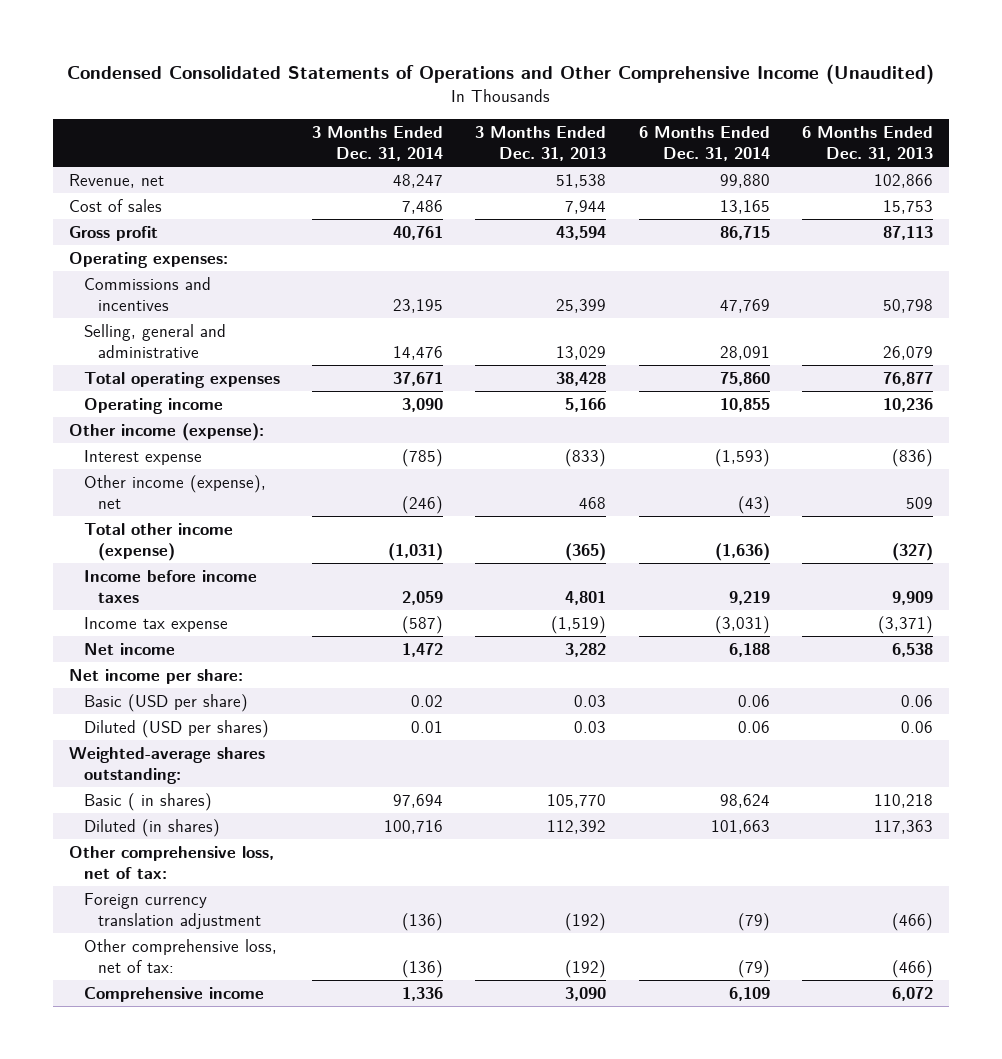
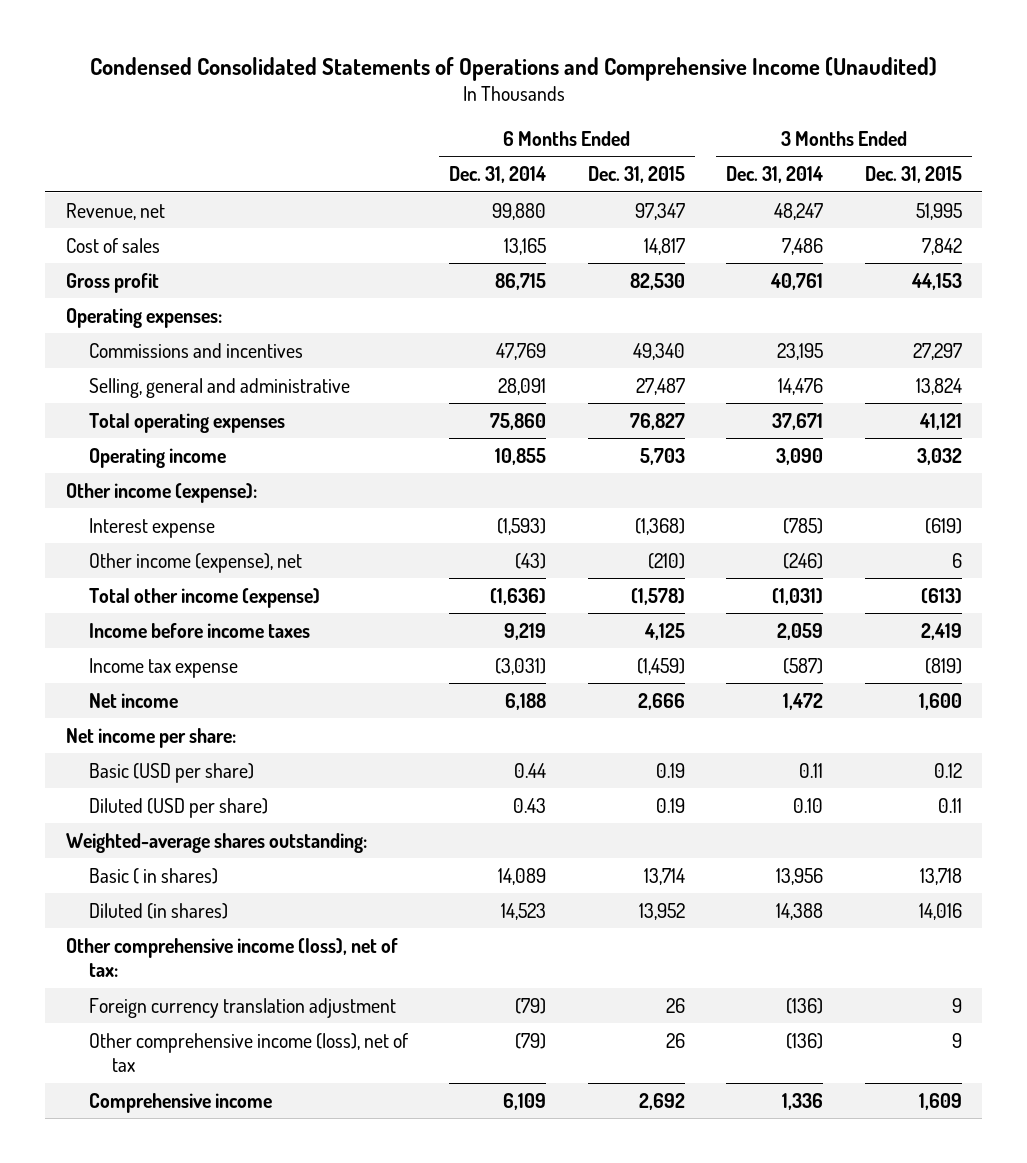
[67,64,935,85] Condensed Consolidated Statements of Operations and Other Comprehensive Income (Unaudited) -> [89,57,937,82] Condensed Consolidated Statements of Operations and Comprehensive Income (Unaudited)
[475,125,607,161] 3 Months Ended Dec. 31, 2013 -> none
[801,125,933,161] 6 Months Ended Dec. 31, 2013 -> none
none -> [587,166,685,184] Dec. 31, 2015
none -> [864,166,962,184] Dec. 31, 2015
[411,694,444,707] 0.02 -> [799,762,824,778] 0.11
[737,694,770,707] 0.06 -> [514,762,547,778] 0.44
[83,719,269,738] Diluted (USD per shares) -> [89,797,269,818] Diluted (USD per share)
[411,720,444,733] 0.01 -> [793,797,824,813] 0.10
[737,720,770,733] 0.06 -> [513,797,547,813] 0.43
[393,793,444,808] 97,694 -> [776,867,824,885] 13,956
[719,793,770,808] 98,624 -> [498,867,547,885] 14,089
[384,819,444,834] 100,716 -> [776,902,824,920] 14,388
[710,819,770,834] 101,663 -> [501,902,547,920] 14,523
[69,845,275,880] Other comprehensive loss, net of tax: -> [65,937,398,978] Other comprehensive income (loss), net of tax:
[83,938,277,974] Other comprehensive loss, net of tax: -> [89,1032,409,1073] Other comprehensive income (loss), net of tax

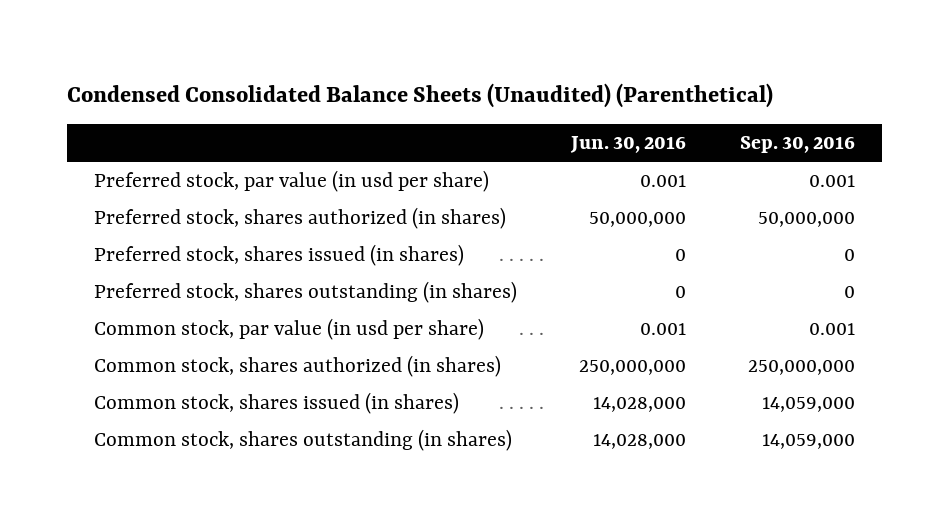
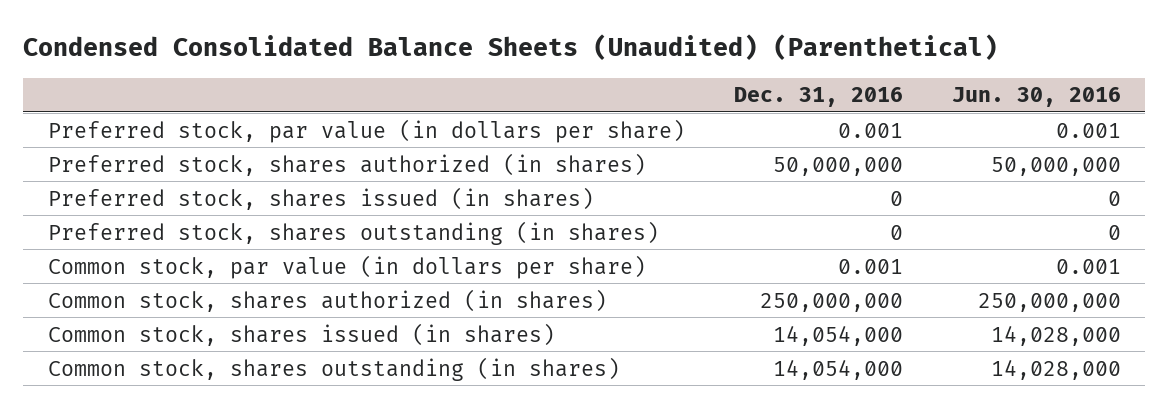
[740,135,856,153] Sep. 30, 2016 -> none
none -> [733,87,903,108] Dec. 31, 2016
[94,169,490,192] Preferred stock, par value (in usd per share) -> [47,118,685,143] Preferred stock, par value (in dollars per share)
[94,317,485,340] Common stock, par value (in usd per share) -> [47,254,646,279] Common stock, par value (in dollars per share)

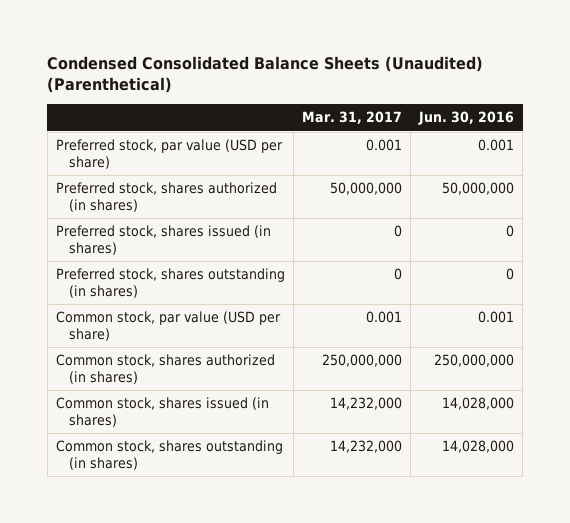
[733,87,903,108] Dec. 31, 2016 -> none
none -> [301,111,402,125] Mar. 31, 2017
[47,118,685,143] Preferred stock, par value (in dollars per share) -> [55,139,283,169] Preferred stock, par value (USD per share)
[47,254,646,279] Common stock, par value (in dollars per share) -> [55,311,281,341] Common stock, par value (USD per share)

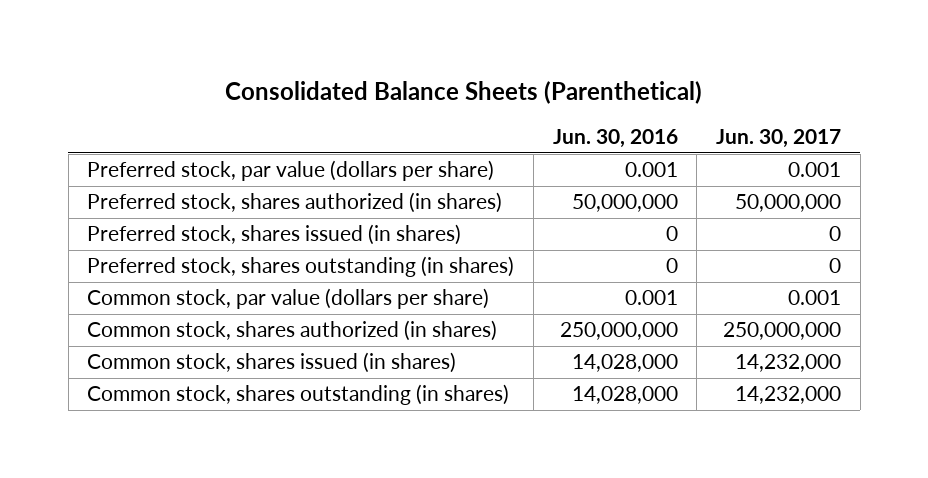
[47,55,484,94] Condensed Consolidated Balance Sheets (Unaudited) (Parenthetical) -> [225,81,703,105] Consolidated Balance Sheets (Parenthetical)
[301,111,402,125] Mar. 31, 2017 -> none
none -> [715,129,841,149] Jun. 30, 2017
[55,139,283,169] Preferred stock, par value (USD per share) -> [87,160,495,182] Preferred stock, par value (dollars per share)
[55,311,281,341] Common stock, par value (USD per share) -> [87,288,490,310] Common stock, par value (dollars per share)

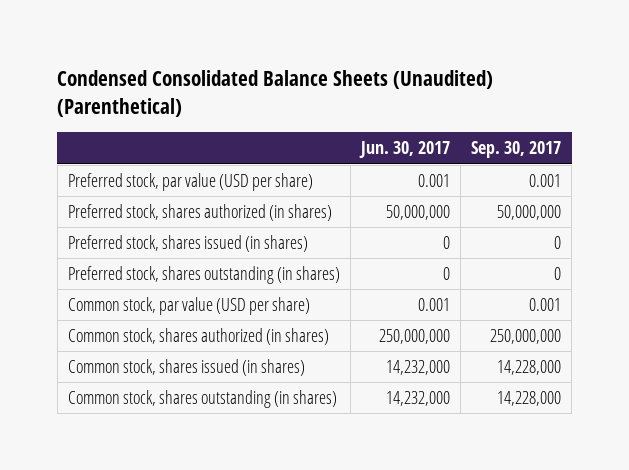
[225,81,703,105] Consolidated Balance Sheets (Parenthetical) -> [57,69,494,118] Condensed Consolidated Balance Sheets (Unaudited) (Parenthetical)
[552,129,678,149] Jun. 30, 2016 -> none
none -> [471,141,562,159] Sep. 30, 2017
[87,160,495,182] Preferred stock, par value (dollars per share) -> [67,173,313,192] Preferred stock, par value (USD per share)
[87,288,490,310] Common stock, par value (dollars per share) -> [67,297,310,316] Common stock, par value (USD per share)

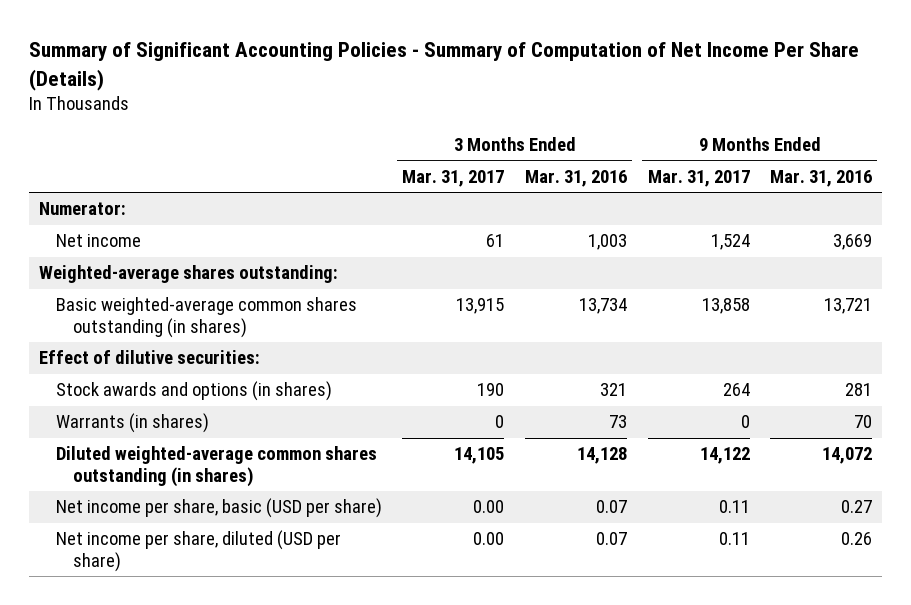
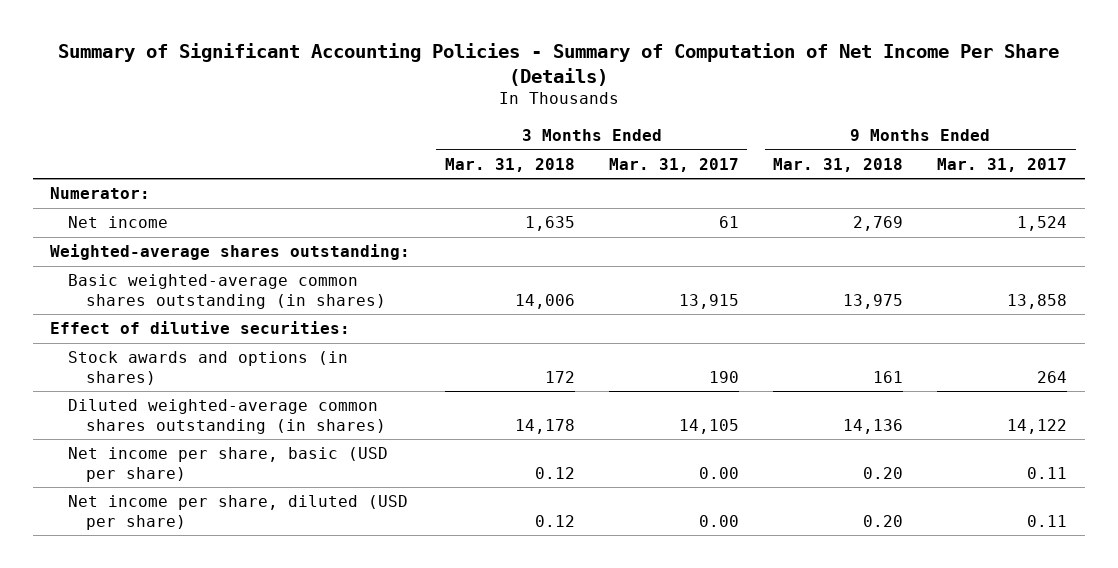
[524,169,627,187] Mar. 31, 2016 -> none
[770,169,873,187] Mar. 31, 2016 -> none
none -> [444,157,575,172] Mar. 31, 2018
none -> [773,157,904,172] Mar. 31, 2018
[55,413,209,434] Warrants (in shares) -> none

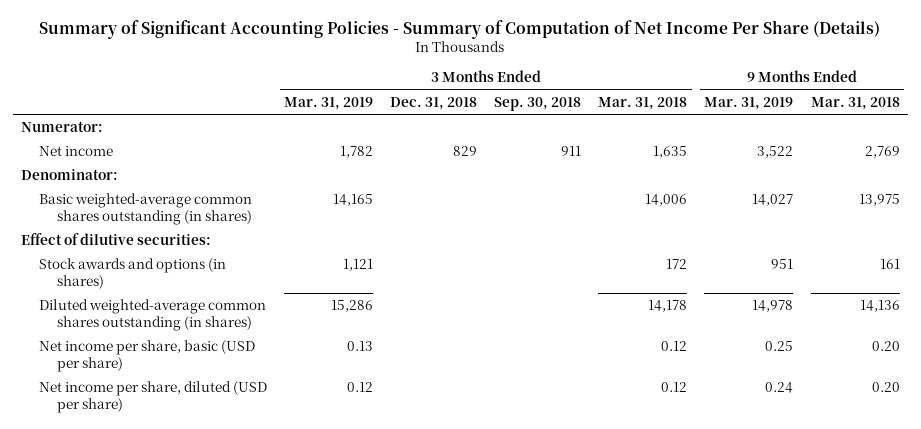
[608,157,739,172] Mar. 31, 2017 -> none
[937,157,1068,172] Mar. 31, 2017 -> none
none -> [284,96,374,110] Mar. 31, 2019
none -> [390,96,478,110] Dec. 31, 2018
none -> [494,96,582,111] Sep. 30, 2018
none -> [704,96,794,110] Mar. 31, 2019
[50,244,411,261] Weighted-average shares outstanding: -> [21,169,119,181] Denominator:

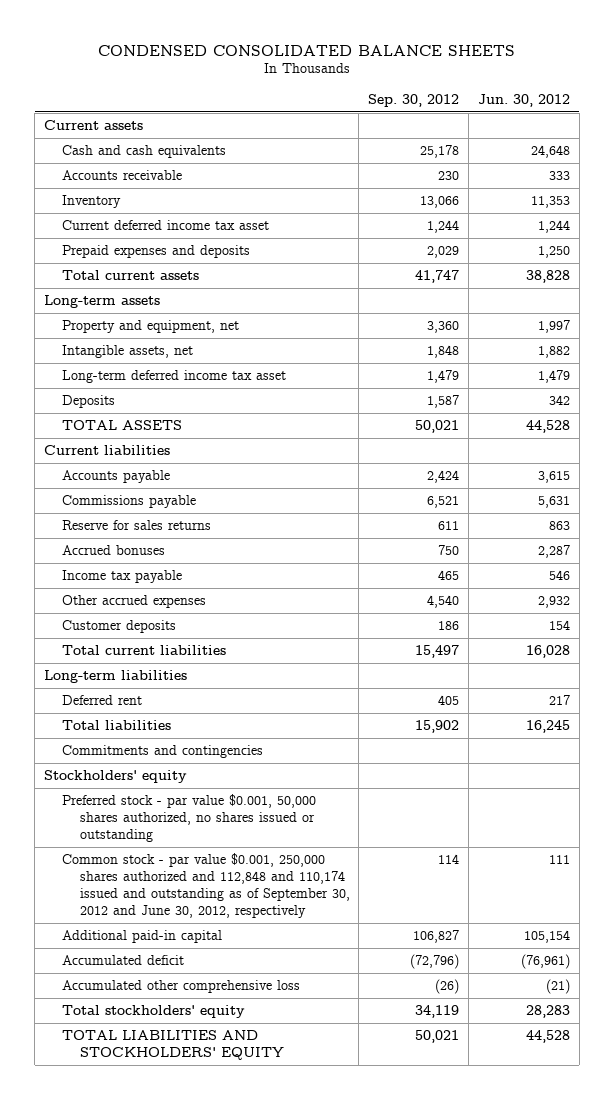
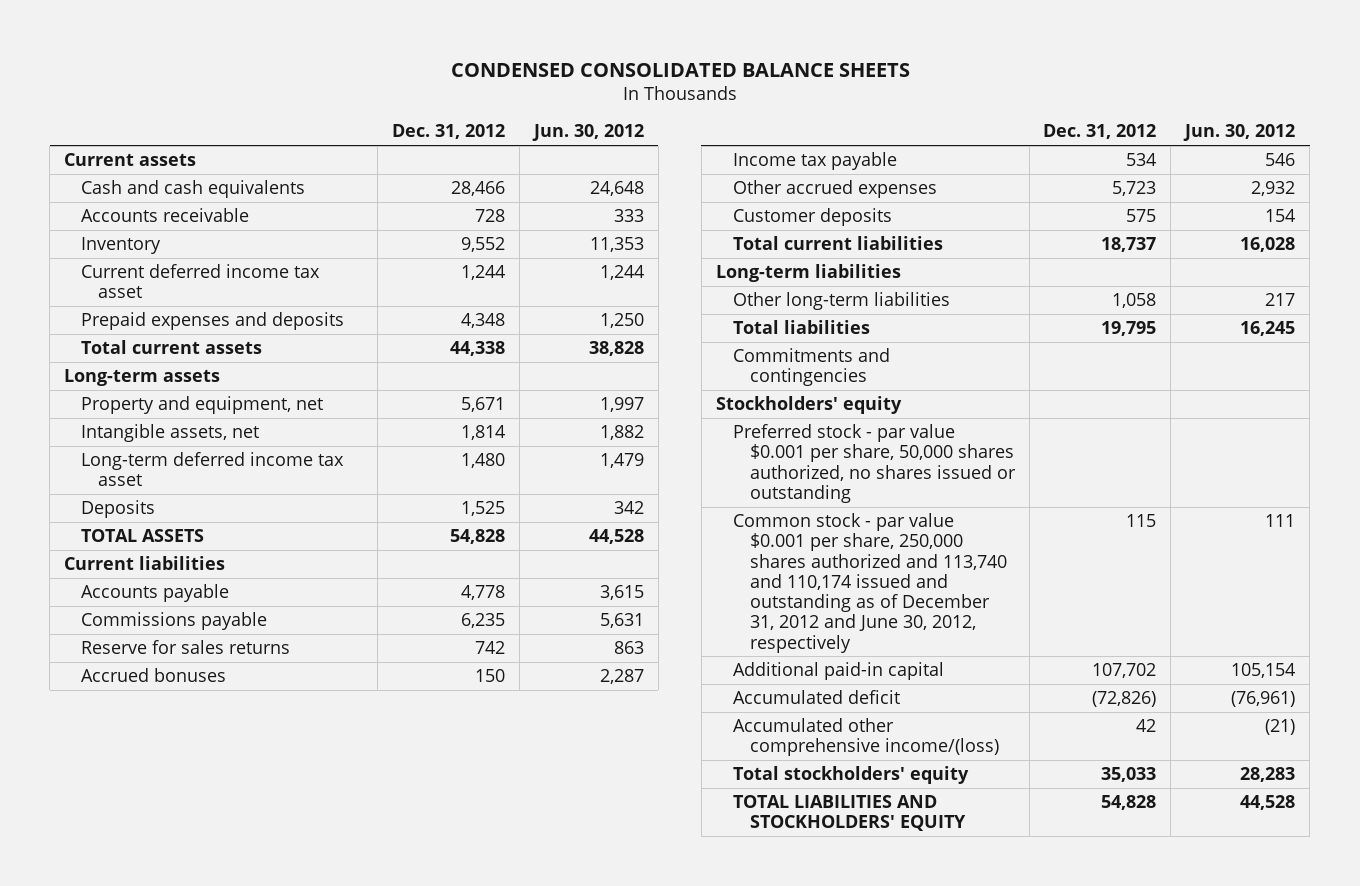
[368,93,460,107] Sep. 30, 2012 -> none
none -> [391,124,505,140] Dec. 31, 2012
[61,695,142,706] Deferred rent -> [732,292,950,311] Other long-term liabilities
[61,794,316,842] Preferred stock - par value $0.001, 50,000 shares authorized, no shares issued or outstanding -> [732,424,1016,503] Preferred stock - par value $0.001 per share, 50,000 shares authorized, no shares issued or outstanding
[61,853,350,918] Common stock - par value $0.001, 250,000 shares authorized and 112,848 and 110,174 issued and outstanding as of September 30, 2012 and June 30, 2012, respectively -> [732,513,1007,653] Common stock - par value $0.001 per share, 250,000 shares authorized and 113,740 and 110,174 issued and outstanding as of December 31, 2012 and June 30, 2012, respectively
[61,980,300,994] Accumulated other comprehensive loss -> [732,718,999,757] Accumulated other comprehensive income/(loss)

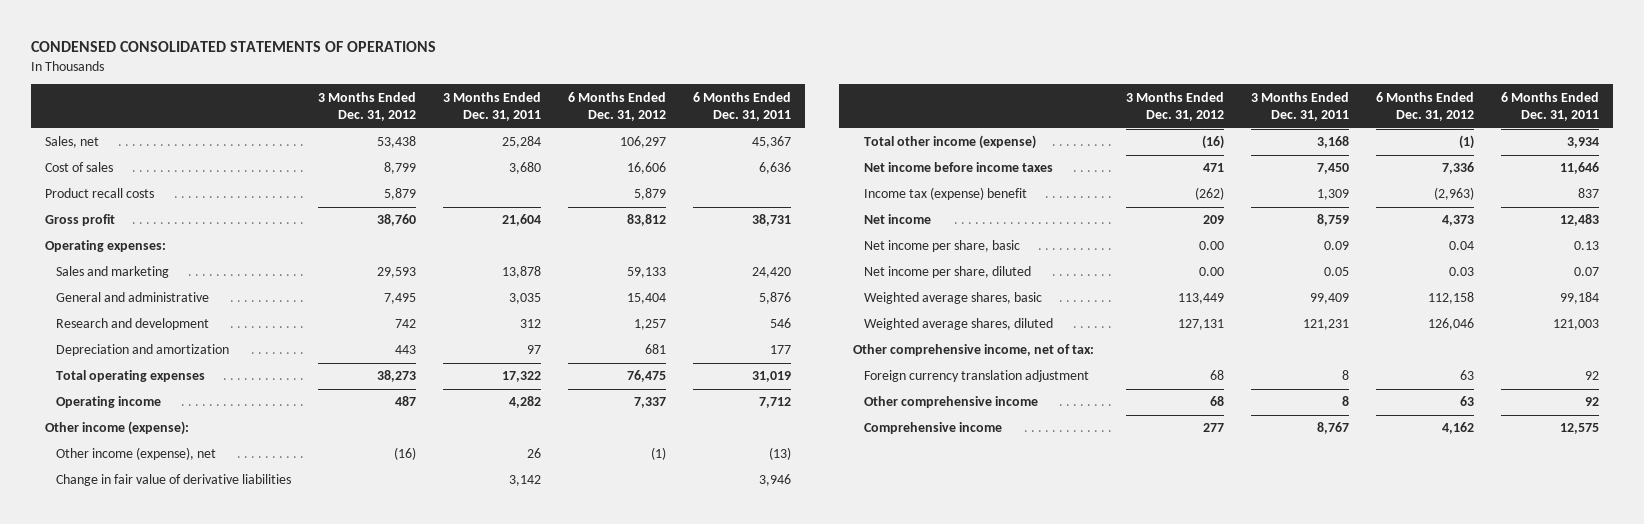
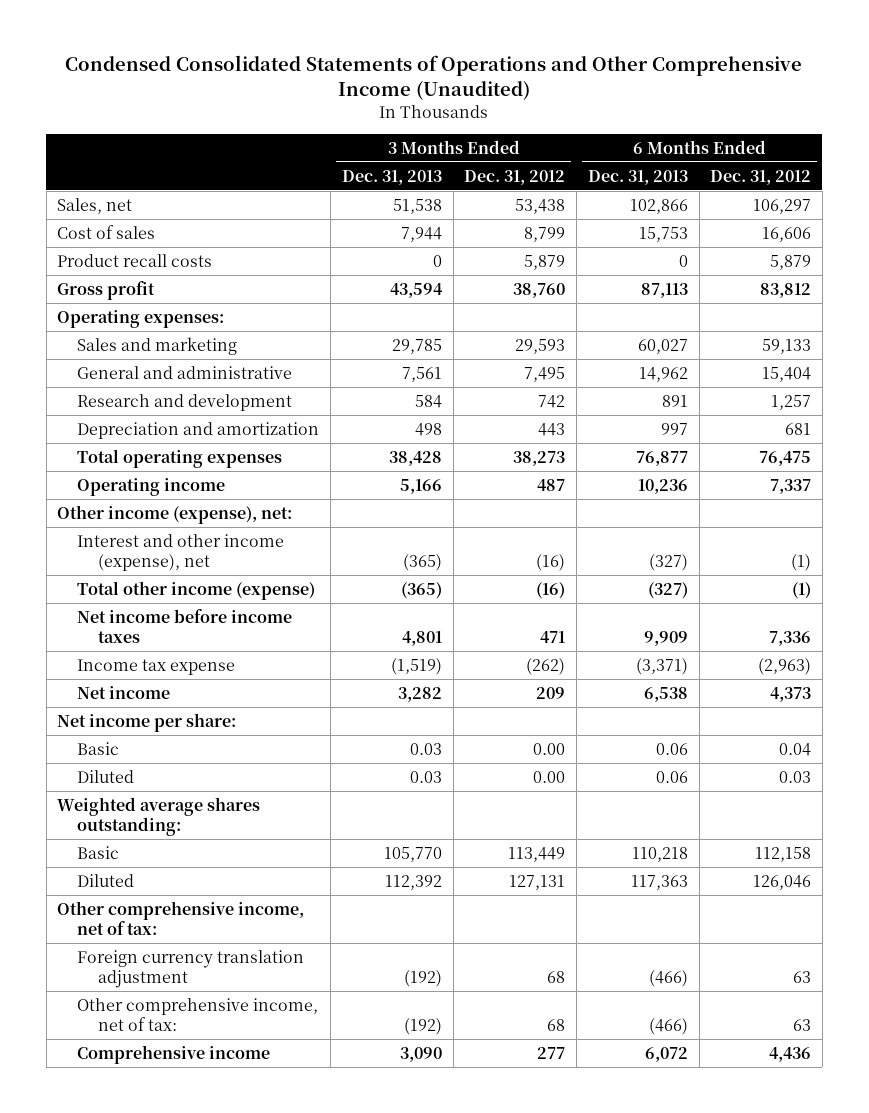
[31,41,437,53] CONDENSED CONSOLIDATED STATEMENTS OF OPERATIONS -> [65,55,803,101] Condensed Consolidated Statements of Operations and Other Comprehensive Income (Unaudited)
[443,91,542,122] 3 Months Ended Dec. 31, 2011 -> none
[693,91,792,122] 6 Months Ended Dec. 31, 2011 -> none
none -> [341,169,442,185] Dec. 31, 2013
none -> [587,169,688,185] Dec. 31, 2013
[55,474,291,487] Change in fair value of derivative liabilities -> none
[44,421,189,436] Other income (expense): -> [57,504,293,524] Other income (expense), net:
[55,447,216,461] Other income (expense), net -> [77,533,285,571] Interest and other income (expense), net
[863,187,1027,201] Income tax (expense) benefit -> [77,658,236,675] Income tax expense
none -> [57,712,237,732] Net income per share:
[863,240,1020,253] Net income per share, basic -> [77,741,120,755] Basic
[863,266,1031,279] Net income per share, diluted -> [77,769,135,783] Diluted
none -> [57,796,261,836] Weighted average shares outstanding:
[863,292,1042,305] Weighted average shares, basic -> [77,845,120,859] Basic
[863,318,1053,331] Weighted average shares, diluted -> [77,873,135,887] Diluted
[863,396,1038,409] Other comprehensive income -> [77,997,319,1031] Other comprehensive income, net of tax:
[1442,422,1475,435] 4,162 -> [769,1046,812,1062] 4,436

